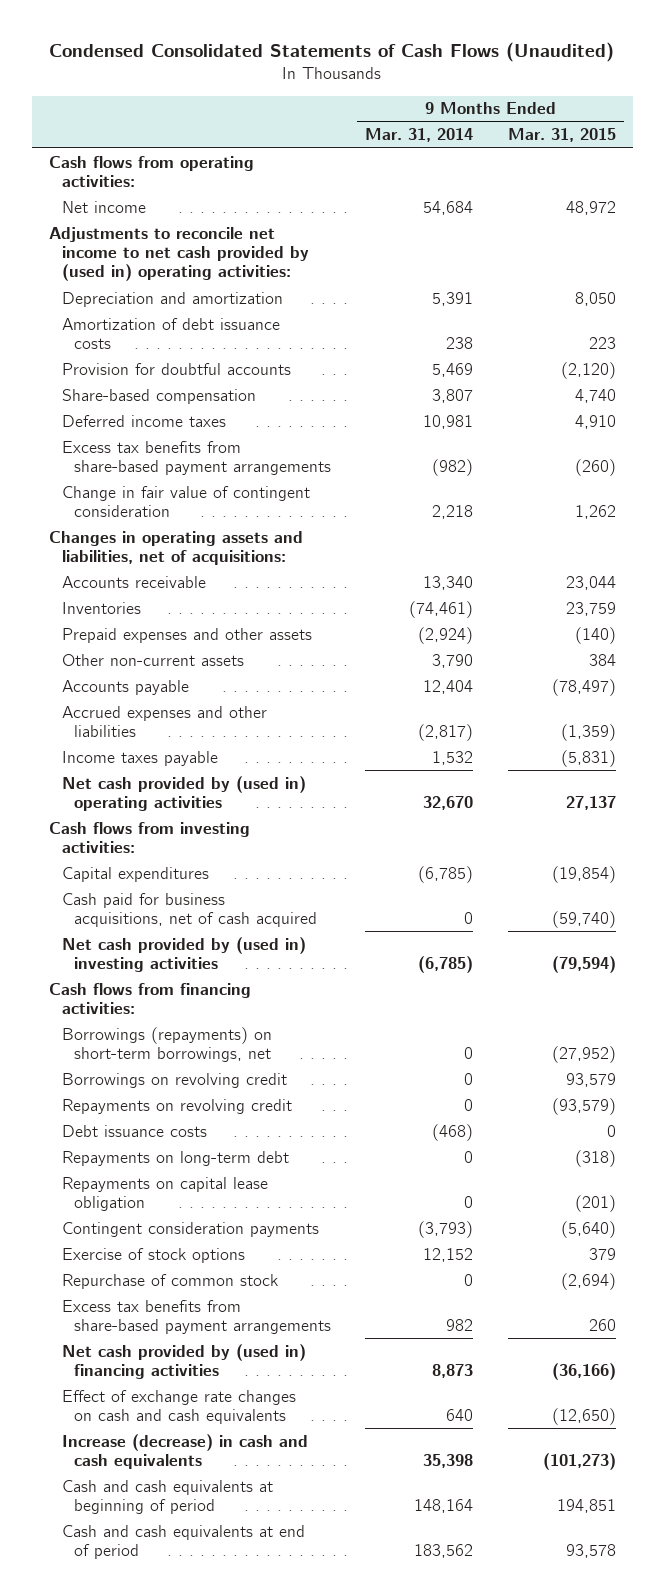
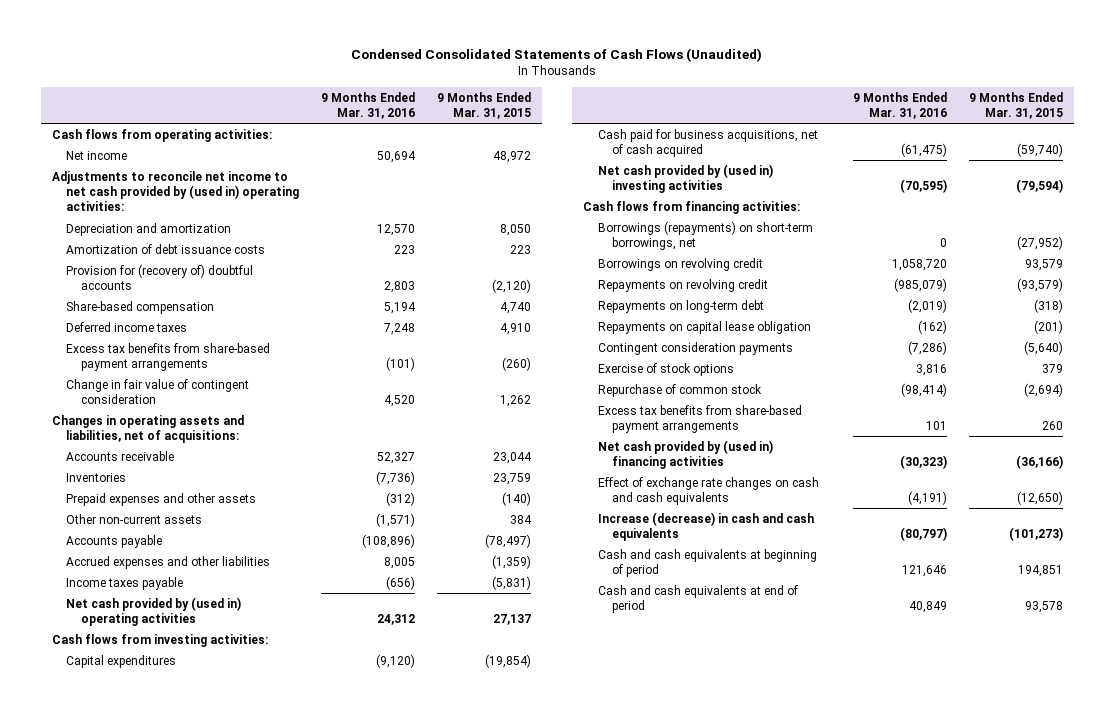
[365,128,474,143] Mar. 31, 2014 -> none
none -> [321,91,416,119] 9 Months Ended Mar. 31, 2016
[61,362,291,375] Provision for doubtful accounts -> [66,263,254,291] Provision for (recovery of) doubtful accounts
[61,1124,207,1137] Debt issuance costs -> none

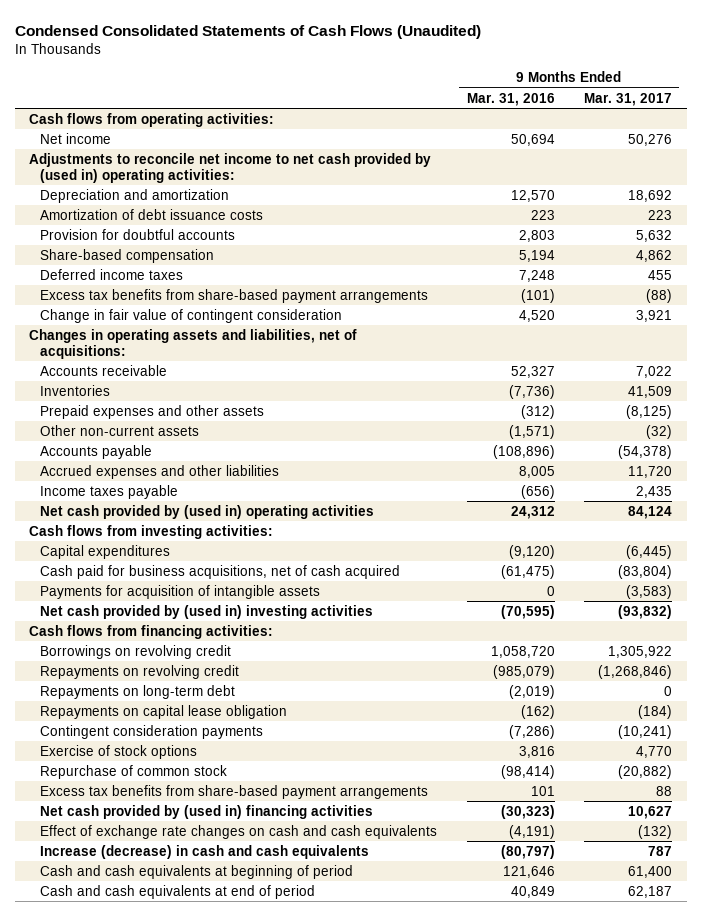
[437,91,532,119] 9 Months Ended Mar. 31, 2015 -> none
none -> [583,92,672,106] Mar. 31, 2017
[66,263,254,291] Provision for (recovery of) doubtful accounts -> [40,228,236,240] Provision for doubtful accounts
none -> [40,584,321,599] Payments for acquisition of intangible assets
[597,220,813,251] Borrowings (repayments) on short-term borrowings, net -> none

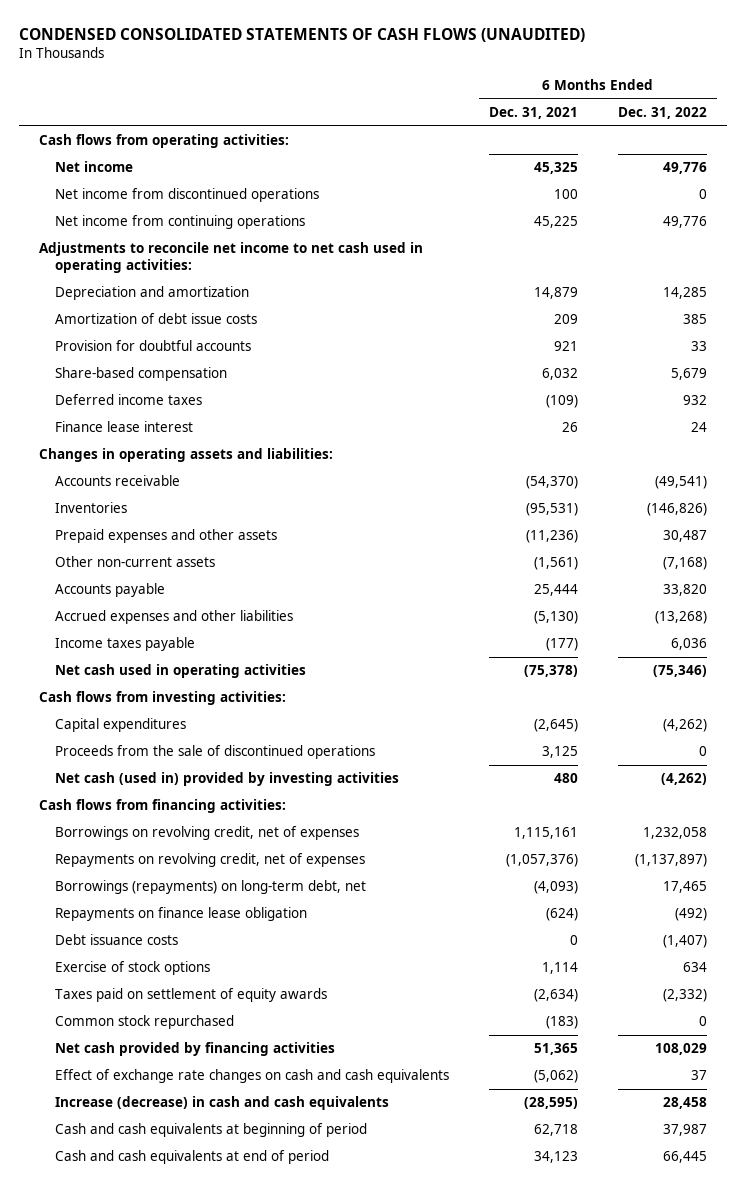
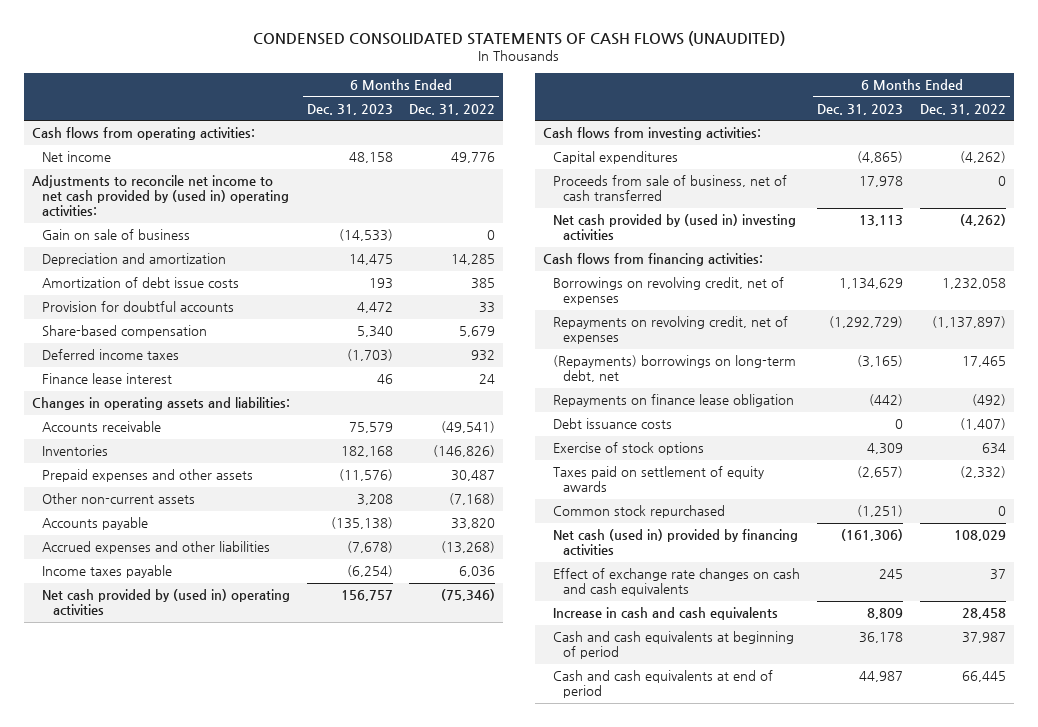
[489,107,579,120] Dec. 31, 2021 -> none
none -> [306,103,393,115] Dec. 31, 2023
[55,188,320,203] Net income from discontinued operations -> none
[55,215,306,230] Net income from continuing operations -> none
[38,242,423,274] Adjustments to reconcile net income to net cash used in operating activities: -> [31,175,290,217] Adjustments to reconcile net income to net cash provided by (used in) operating activities:
none -> [42,229,191,241] Gain on sale of business
[55,664,307,679] Net cash used in operating activities -> [42,589,291,616] Net cash provided by (used in) operating activities
[55,745,376,760] Proceeds from the sale of discontinued operations -> none
none -> [553,175,788,202] Proceeds from sale of business, net of cash transferred
[55,772,400,787] Net cash (used in) provided by investing activities -> [553,214,797,241] Net cash provided by (used in) investing activities
[55,880,367,895] Borrowings (repayments) on long-term debt, net -> [553,355,797,383] (Repayments) borrowings on long-term debt, net
[55,1042,336,1057] Net cash provided by financing activities -> [553,529,799,556] Net cash (used in) provided by financing activities
[55,1096,390,1111] Increase (decrease) in cash and cash equivalents -> [553,607,779,621] Increase in cash and cash equivalents

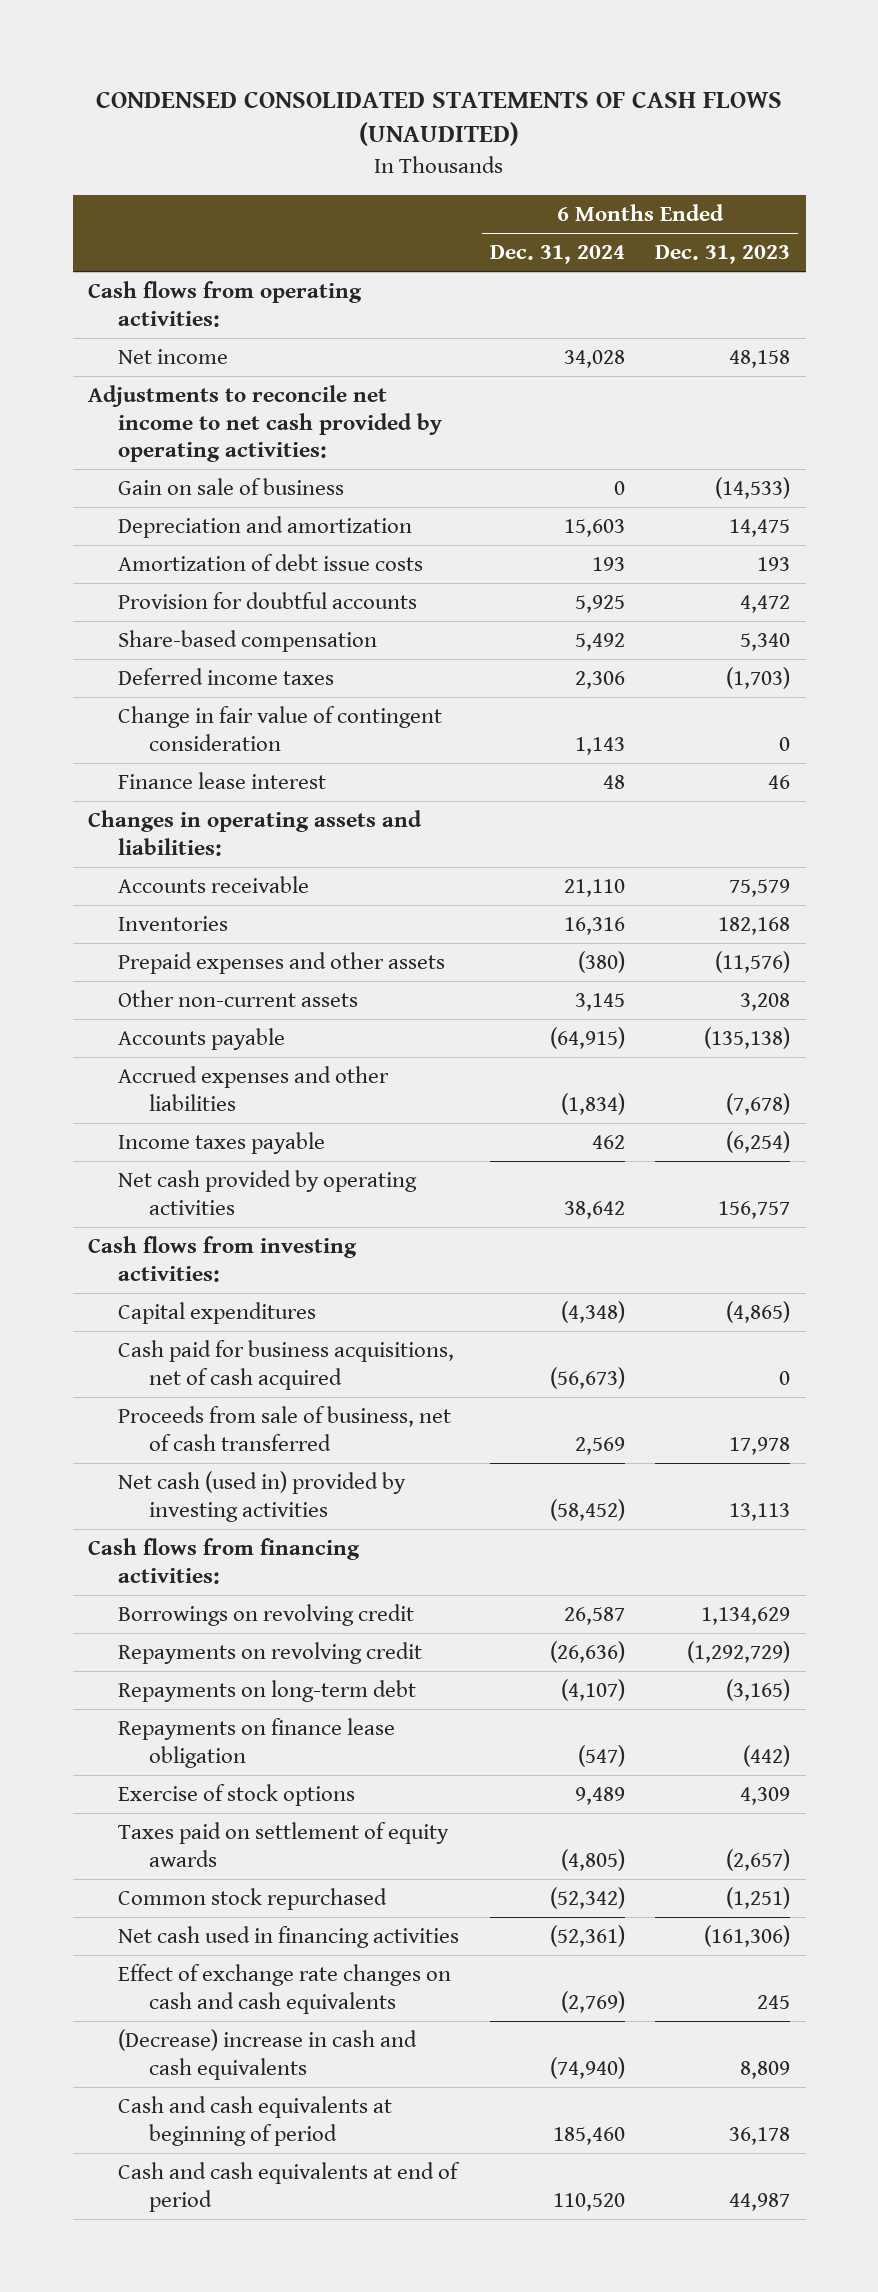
[409,103,496,115] Dec. 31, 2022 -> none
none -> [489,245,625,265] Dec. 31, 2024
[31,175,290,217] Adjustments to reconcile net income to net cash provided by (used in) operating activities: -> [88,384,443,463] Adjustments to reconcile net income to net cash provided by operating activities:
none -> [118,705,443,751] Change in fair value of contingent consideration
[42,589,291,616] Net cash provided by (used in) operating activities -> [118,1169,418,1215] Net cash provided by operating activities
none -> [118,1339,455,1390] Cash paid for business acquisitions, net of cash acquired
[553,214,797,241] Net cash provided by (used in) investing activities -> [118,1470,407,1522] Net cash (used in) provided by investing activities
[553,277,785,306] Borrowings on revolving credit, net of expenses -> [118,1603,415,1626] Borrowings on revolving credit
[553,316,789,345] Repayments on revolving credit, net of expenses -> [118,1641,423,1664] Repayments on revolving credit
[553,355,797,383] (Repayments) borrowings on long-term debt, net -> [118,1679,417,1702] Repayments on long-term debt
[553,418,673,430] Debt issuance costs -> none
[553,529,799,556] Net cash (used in) provided by financing activities -> [118,1925,460,1948] Net cash used in financing activities
[553,607,779,621] Increase in cash and cash equivalents -> [118,2028,418,2080] (Decrease) increase in cash and cash equivalents

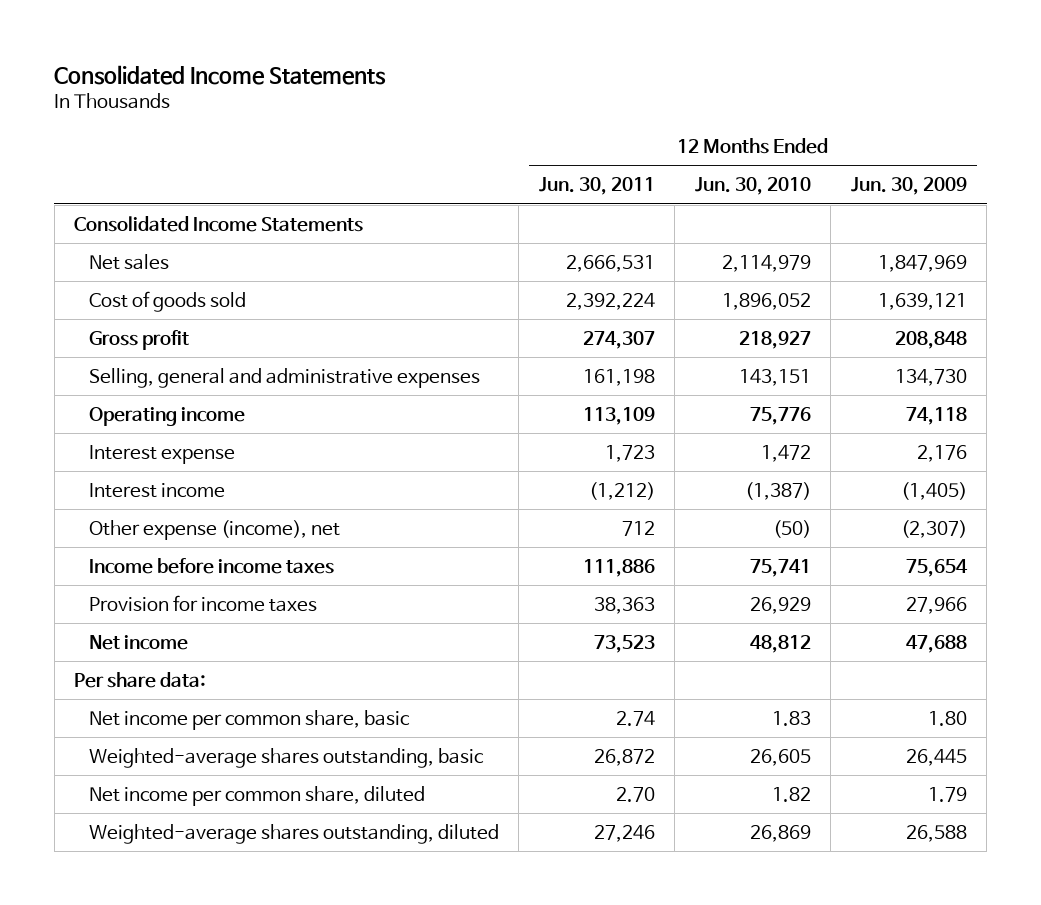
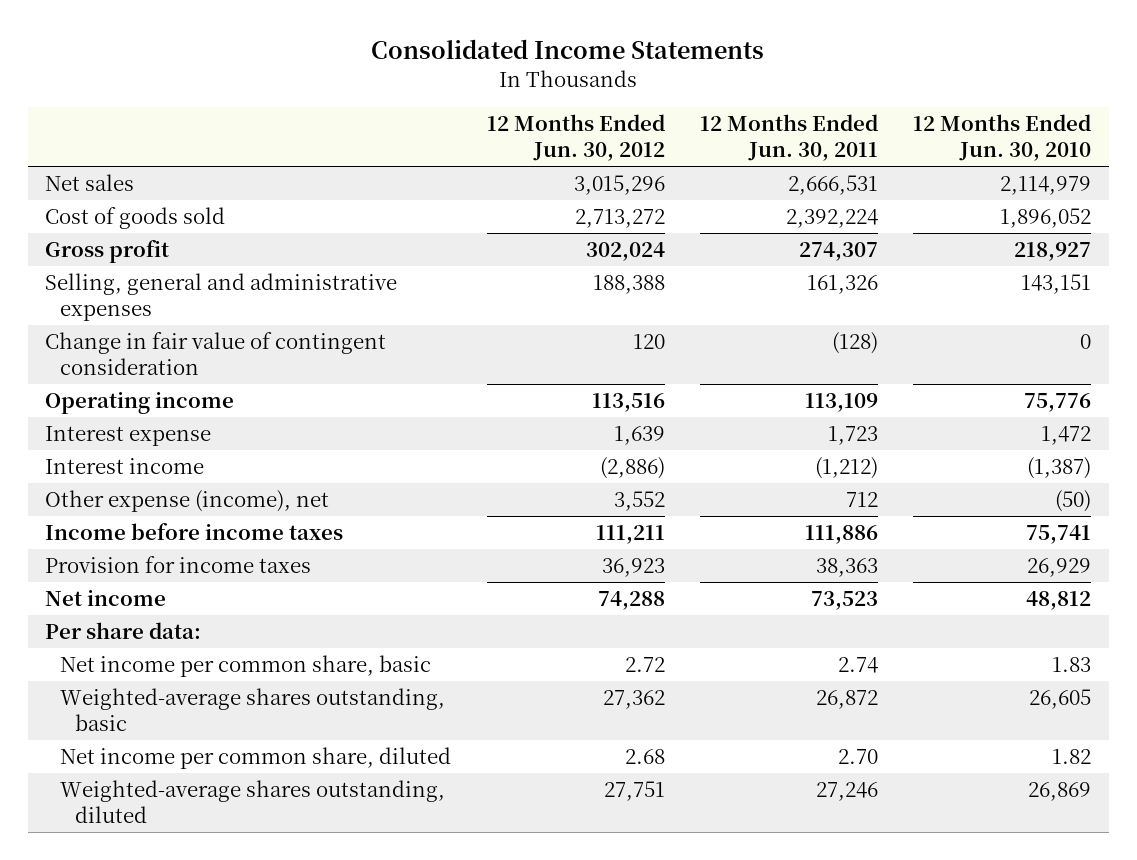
[850,177,967,196] Jun. 30, 2009 -> none
none -> [486,114,665,161] 12 Months Ended Jun. 30, 2012
[74,215,364,232] Consolidated Income Statements -> none
[582,368,655,386] 161,198 -> [806,275,878,295] 161,326
none -> [45,332,387,375] Change in fair value of contingent consideration

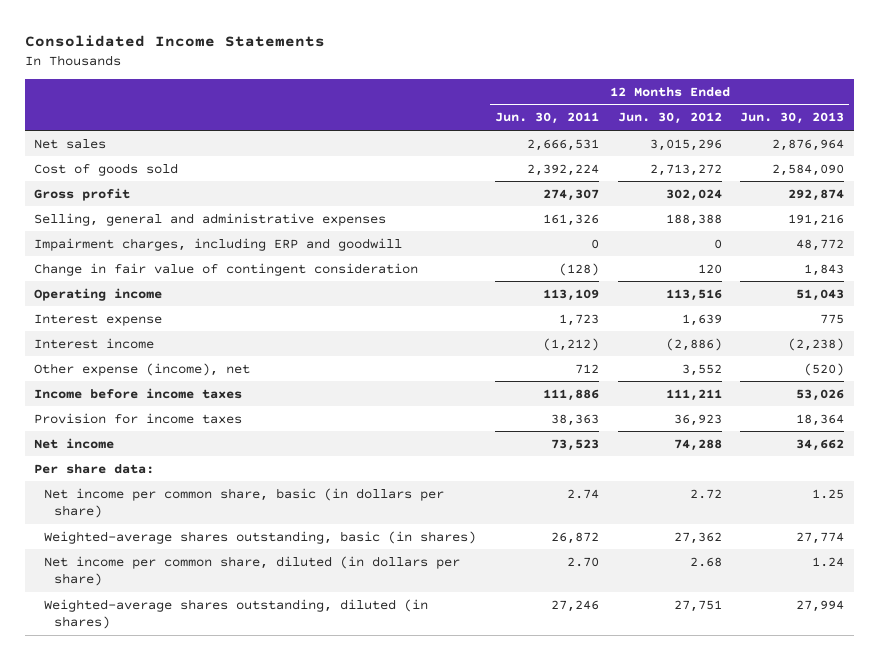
[913,114,1092,161] 12 Months Ended Jun. 30, 2010 -> none
none -> [740,112,845,125] Jun. 30, 2013
none -> [34,237,403,251] Impairment charges, including ERP and goodwill
[60,655,432,678] Net income per common share, basic -> [44,487,445,519] Net income per common share, basic (in dollars per share)
[60,688,446,731] Weighted-average shares outstanding, basic -> [44,530,477,544] Weighted-average shares outstanding, basic (in shares)
[60,747,452,770] Net income per common share, diluted -> [44,555,461,587] Net income per common share, diluted (in dollars per share)
[60,780,446,823] Weighted-average shares outstanding, diluted -> [44,598,429,630] Weighted-average shares outstanding, diluted (in shares)

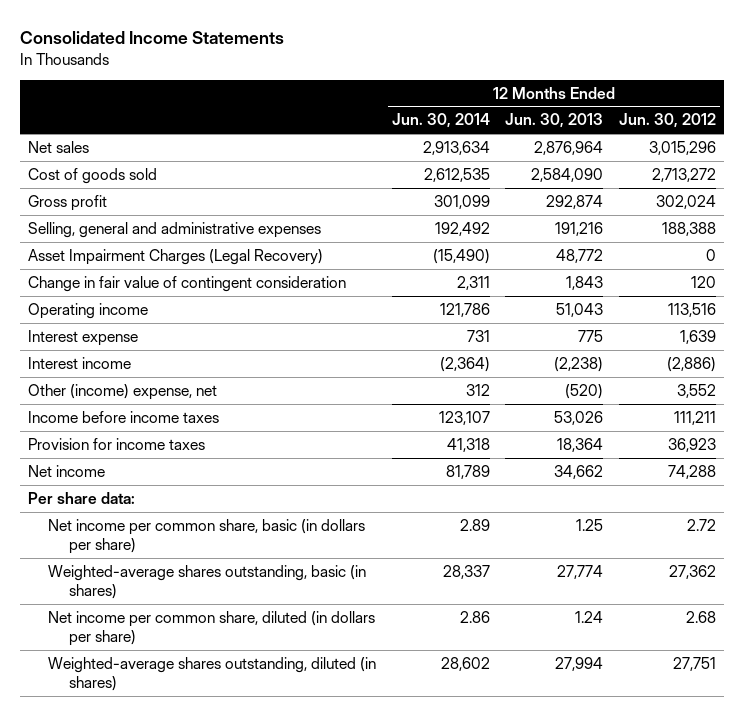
[494,112,599,125] Jun. 30, 2011 -> none
none -> [391,113,490,129] Jun. 30, 2014
[34,237,403,251] Impairment charges, including ERP and goodwill -> [27,248,323,265] Asset Impairment Charges (Legal Recovery)
[34,362,251,376] Other expense (income), net -> [27,383,217,400] Other (income) expense, net

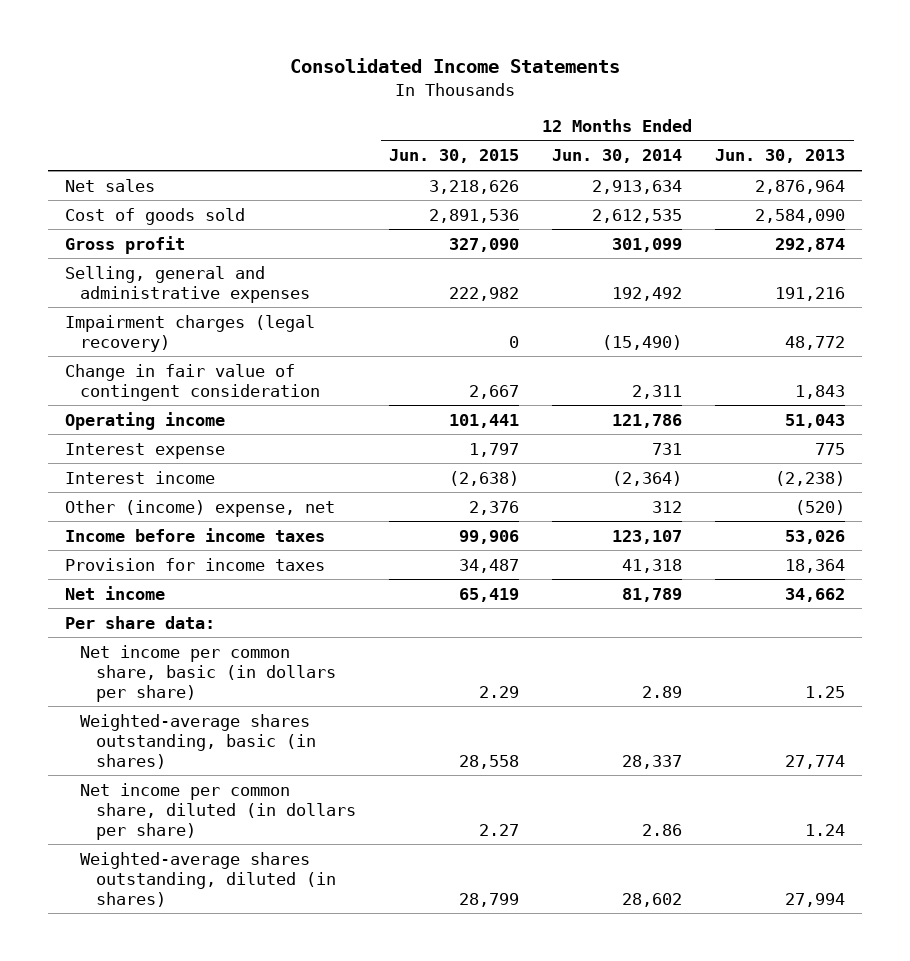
[618,113,716,129] Jun. 30, 2012 -> none
none -> [389,149,520,164] Jun. 30, 2015
[27,248,323,265] Asset Impairment Charges (Legal Recovery) -> [64,314,315,352] Impairment charges (legal recovery)

